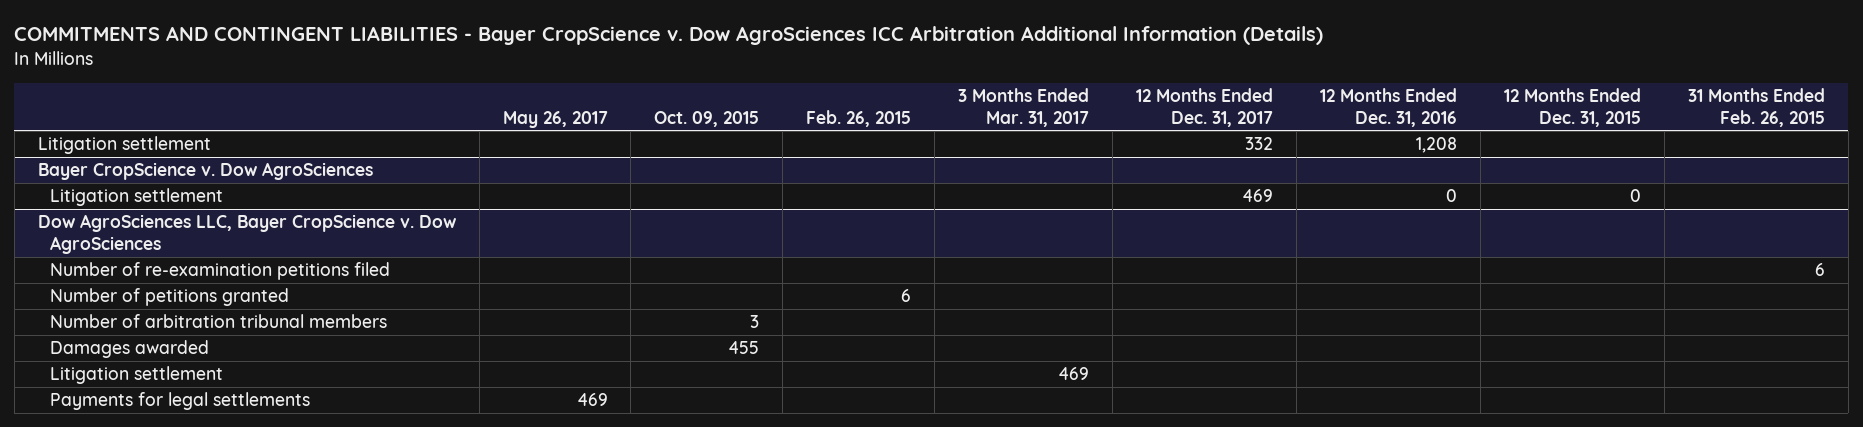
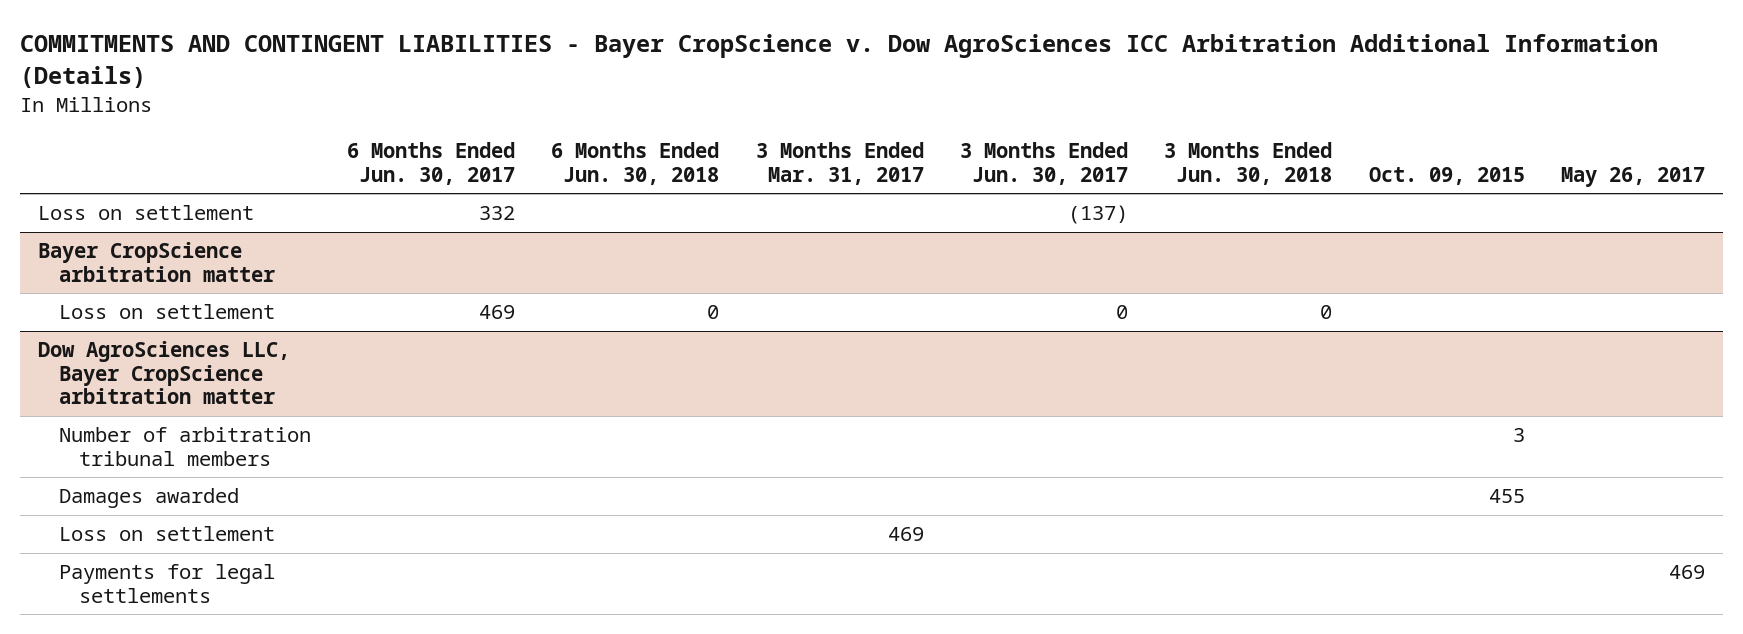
[806,109,912,127] Feb. 26, 2015 -> none
[1136,87,1274,127] 12 Months Ended Dec. 31, 2017 -> none
[1320,87,1458,127] 12 Months Ended Dec. 31, 2016 -> none
[1504,87,1642,127] 12 Months Ended Dec. 31, 2015 -> none
[1687,87,1825,127] 31 Months Ended Feb. 26, 2015 -> none
none -> [346,142,515,185] 6 Months Ended Jun. 30, 2017
none -> [551,142,720,185] 6 Months Ended Jun. 30, 2018
none -> [959,142,1128,185] 3 Months Ended Jun. 30, 2017
none -> [1164,142,1333,185] 3 Months Ended Jun. 30, 2018
[50,262,391,281] Number of re-examination petitions filed -> none
[50,288,290,307] Number of petitions granted -> none
[37,136,211,155] Litigation settlement -> [38,205,255,221] Loss on settlement
[37,162,373,181] Bayer CropScience v. Dow AgroSciences -> [38,242,275,282] Bayer CropScience arbitration matter
[50,188,224,207] Litigation settlement -> [58,304,275,320] Loss on settlement
[37,214,456,254] Dow AgroSciences LLC, Bayer CropScience v. Dow AgroSciences -> [38,341,291,405] Dow AgroSciences LLC, Bayer CropScience arbitration matter
[50,366,224,385] Litigation settlement -> [58,526,275,542] Loss on settlement

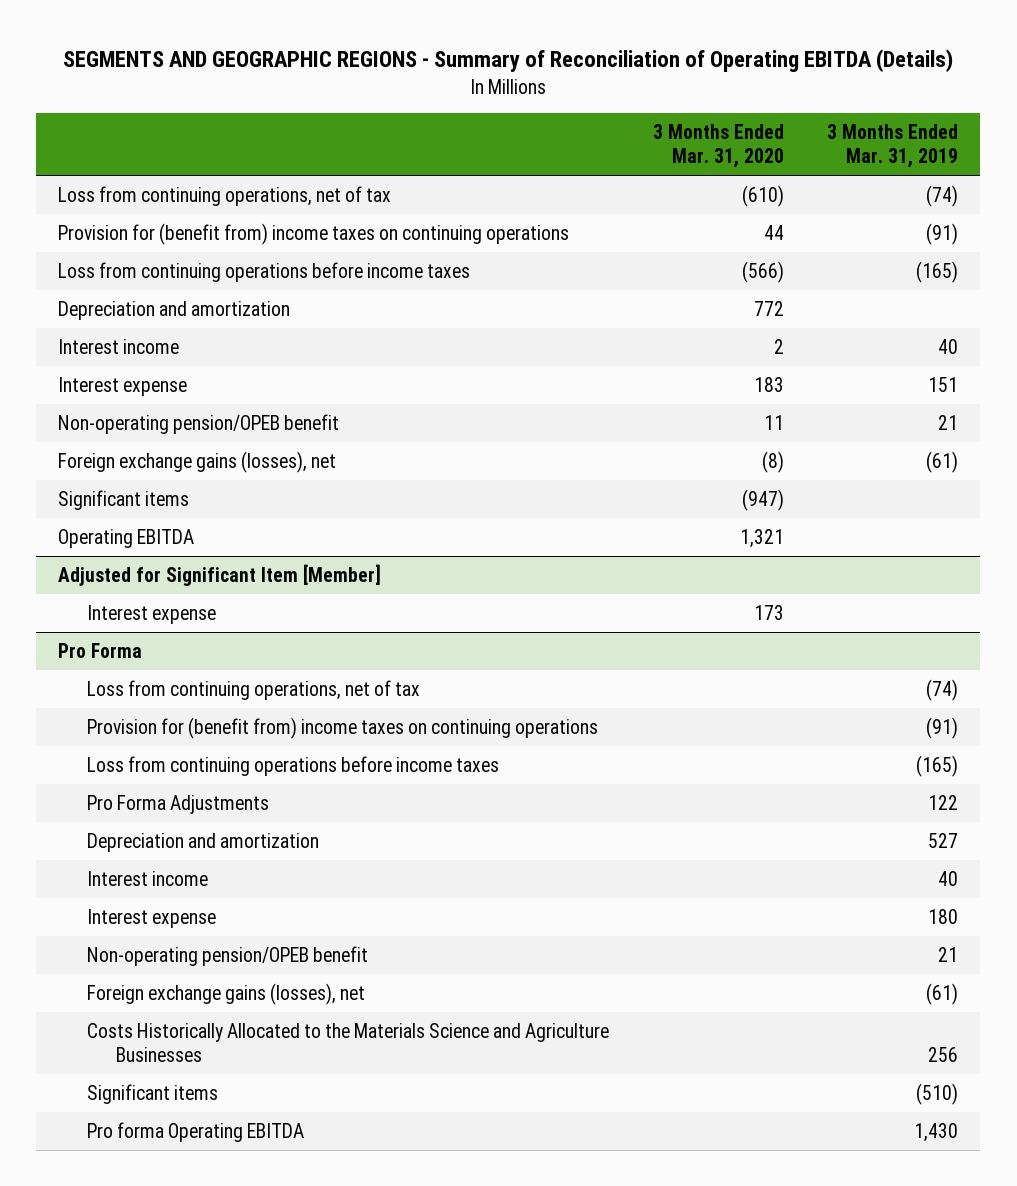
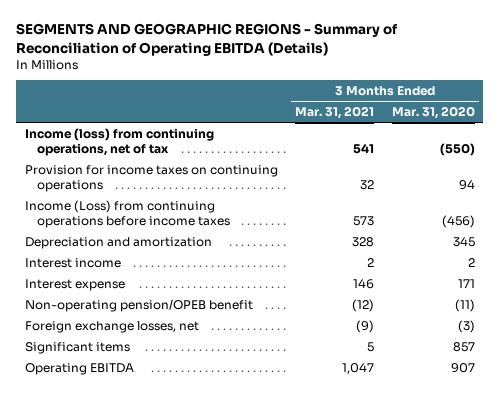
[827,124,959,169] 3 Months Ended Mar. 31, 2019 -> none
none -> [295,106,375,120] Mar. 31, 2021
[58,186,392,207] Loss from continuing operations, net of tax -> [24,127,214,157] Income (loss) from continuing operations, net of tax
[741,185,784,208] (610) -> [439,143,475,157] (550)
[58,223,570,246] Provision for (benefit from) income taxes on continuing operations -> [24,164,278,193] Provision for income taxes on continuing operations
[763,225,784,241] 44 -> [458,180,475,191] 94
[58,262,471,283] Loss from continuing operations before income taxes -> [24,199,230,229] Income (Loss) from continuing operations before income taxes
[741,261,784,284] (566) -> [441,215,475,229] (456)
[753,301,784,317] 772 -> [452,236,475,247] 345
[58,564,382,587] Adjusted for Significant Item [Member] -> none
[87,605,217,625] Interest expense -> none
[58,643,143,659] Pro Forma -> none
[87,680,421,701] Loss from continuing operations, net of tax -> none
[87,717,599,740] Provision for (benefit from) income taxes on continuing operations -> none
[87,756,500,777] Loss from continuing operations before income taxes -> none
[87,795,270,815] Pro Forma Adjustments -> none
[87,833,320,853] Depreciation and amortization -> none
[87,871,209,887] Interest income -> none
[87,909,217,929] Interest expense -> none
[87,946,369,967] Non-operating pension/OPEB benefit -> none
[87,983,366,1006] Foreign exchange gains (losses), net -> none
[87,1023,610,1062] Costs Historically Allocated to the Materials Science and Agriculture Businesses -> none
[87,1084,219,1105] Significant items -> none
[87,1122,305,1143] Pro forma Operating EBITDA -> none
[753,377,784,393] 183 -> [457,278,475,288] 171
[763,415,784,431] 11 -> [454,298,475,312] (11)
[58,451,337,474] Foreign exchange gains (losses), net -> [24,320,199,333] Foreign exchange losses, net
[761,451,784,474] (8) -> [457,319,475,333] (3)
[741,489,784,512] (947) -> [452,341,475,352] 857
[739,529,784,549] 1,321 -> [450,362,475,373] 907

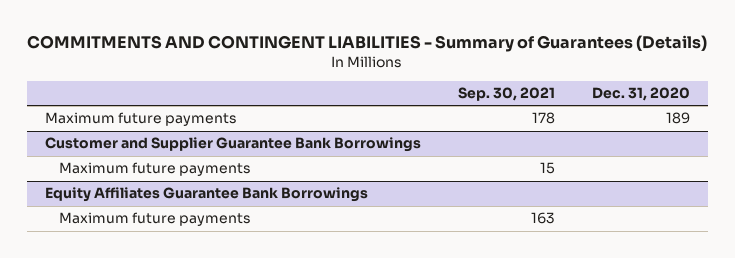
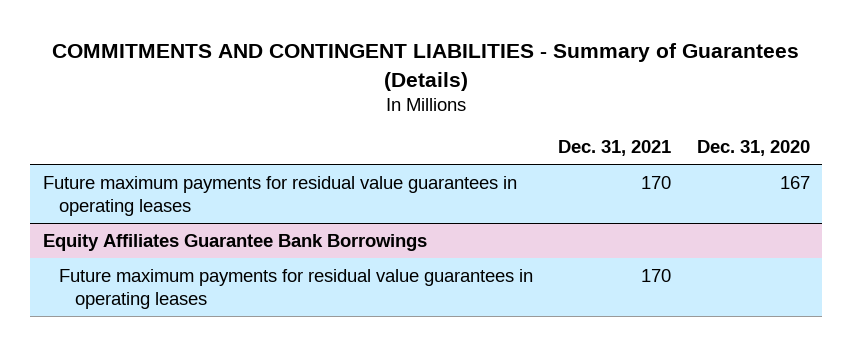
[457,87,555,102] Sep. 30, 2021 -> none
none -> [558,140,672,157] Dec. 31, 2021
[44,137,421,153] Customer and Supplier Guarantee Bank Borrowings -> none
[59,162,252,177] Maximum future payments -> none
[44,112,237,127] Maximum future payments -> [42,175,517,217] Future maximum payments for residual value guarantees in operating leases
[665,112,690,125] 189 -> [779,175,810,189] 167
[59,212,252,227] Maximum future payments -> [59,268,534,310] Future maximum payments for residual value guarantees in operating leases

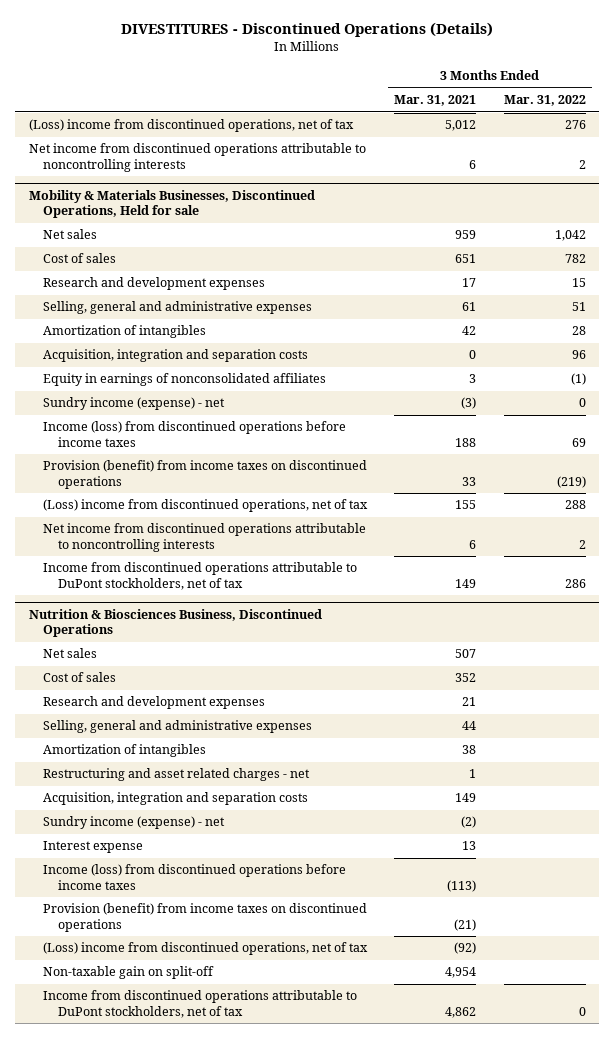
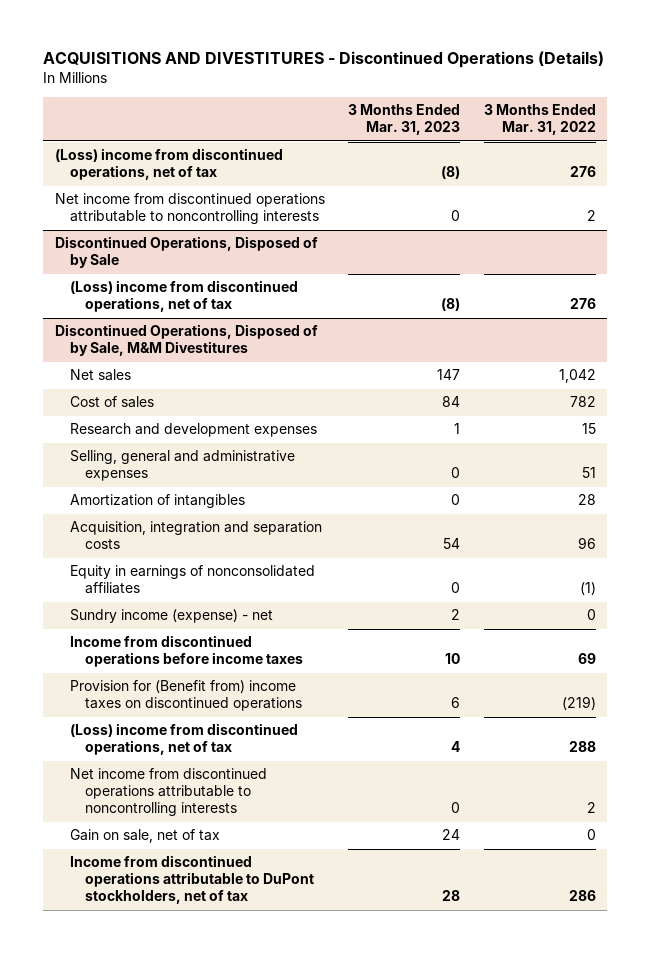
[121,22,494,38] DIVESTITURES - Discontinued Operations (Details) -> [42,51,604,69] ACQUISITIONS AND DIVESTITURES - Discontinued Operations (Details)
[394,95,477,107] Mar. 31, 2021 -> none
none -> [348,104,461,136] 3 Months Ended Mar. 31, 2023
none -> [54,236,318,269] Discontinued Operations, Disposed of by Sale
none -> [69,280,298,313] (Loss) income from discontinued operations, net of tax
[28,190,315,219] Mobility & Materials Businesses, Discontinued Operations, Held for sale -> [54,324,318,357] Discontinued Operations, Disposed of by Sale, M&M Divestitures
[43,421,347,447] Income (loss) from discontinued operations before income taxes -> [69,635,303,668] Income from discontinued operations before income taxes
[43,460,368,489] Provision (benefit) from income taxes on discontinued operations -> [69,680,302,712] Provision for (Benefit from) income taxes on discontinued operations
none -> [69,829,220,844] Gain on sale, net of tax
[28,609,322,638] Nutrition & Biosciences Business, Discontinued Operations -> none
[43,648,98,659] Net sales -> none
[43,672,117,683] Cost of sales -> none
[43,696,266,710] Research and development expenses -> none
[43,720,313,734] Selling, general and administrative expenses -> none
[43,744,207,758] Amortization of intangibles -> none
[43,768,311,782] Restructuring and asset related charges - net -> none
[43,792,309,806] Acquisition, integration and separation costs -> none
[43,816,226,830] Sundry income (expense) - net -> none
[43,841,144,854] Interest expense -> none
[43,864,347,890] Income (loss) from discontinued operations before income taxes -> none
[43,903,368,932] Provision (benefit) from income taxes on discontinued operations -> none
[43,942,369,956] (Loss) income from discontinued operations, net of tax -> none
[43,966,215,980] Non-taxable gain on split-off -> none
[43,990,358,1018] Income from discontinued operations attributable to DuPont stockholders, net of tax -> none

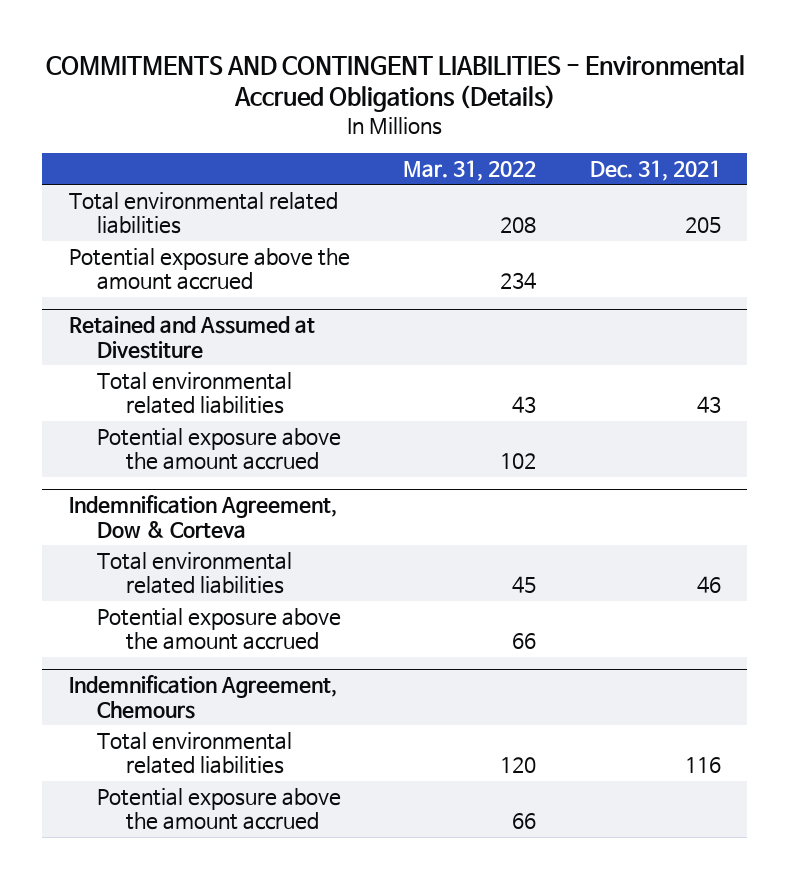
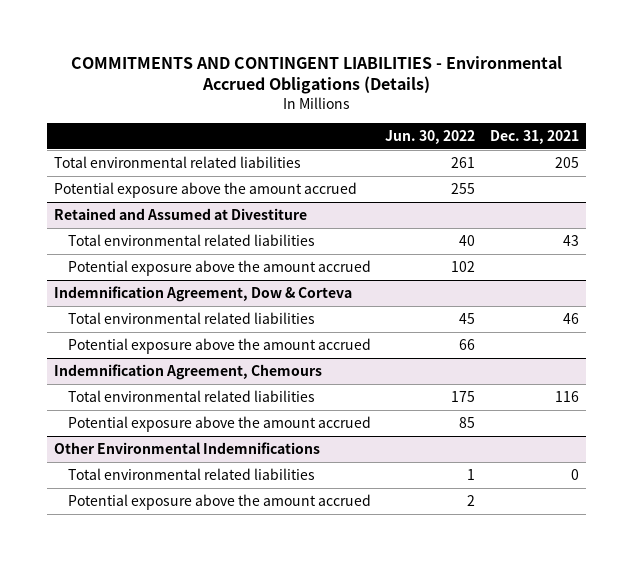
[403,159,537,181] Mar. 31, 2022 -> none
none -> [385,129,476,144] Jun. 30, 2022
none -> [54,442,321,455] Other Environmental Indemnifications
none -> [67,468,315,481] Total environmental related liabilities
none -> [67,494,371,511] Potential exposure above the amount accrued

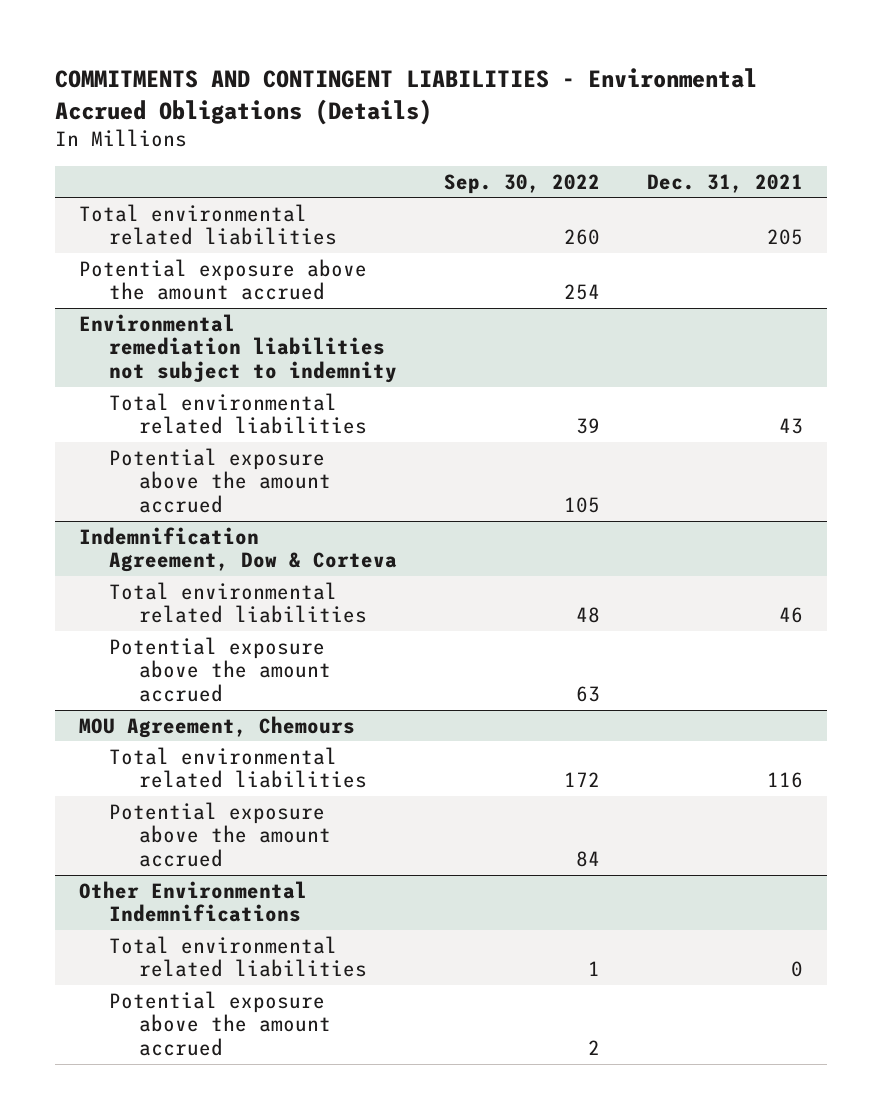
[385,129,476,144] Jun. 30, 2022 -> none
none -> [444,173,601,194] Sep. 30, 2022
[54,208,308,221] Retained and Assumed at Divestiture -> [78,313,398,384] Environmental remediation liabilities not subject to indemnity
[54,364,323,381] Indemnification Agreement, Chemours -> [78,715,355,738] MOU Agreement, Chemours

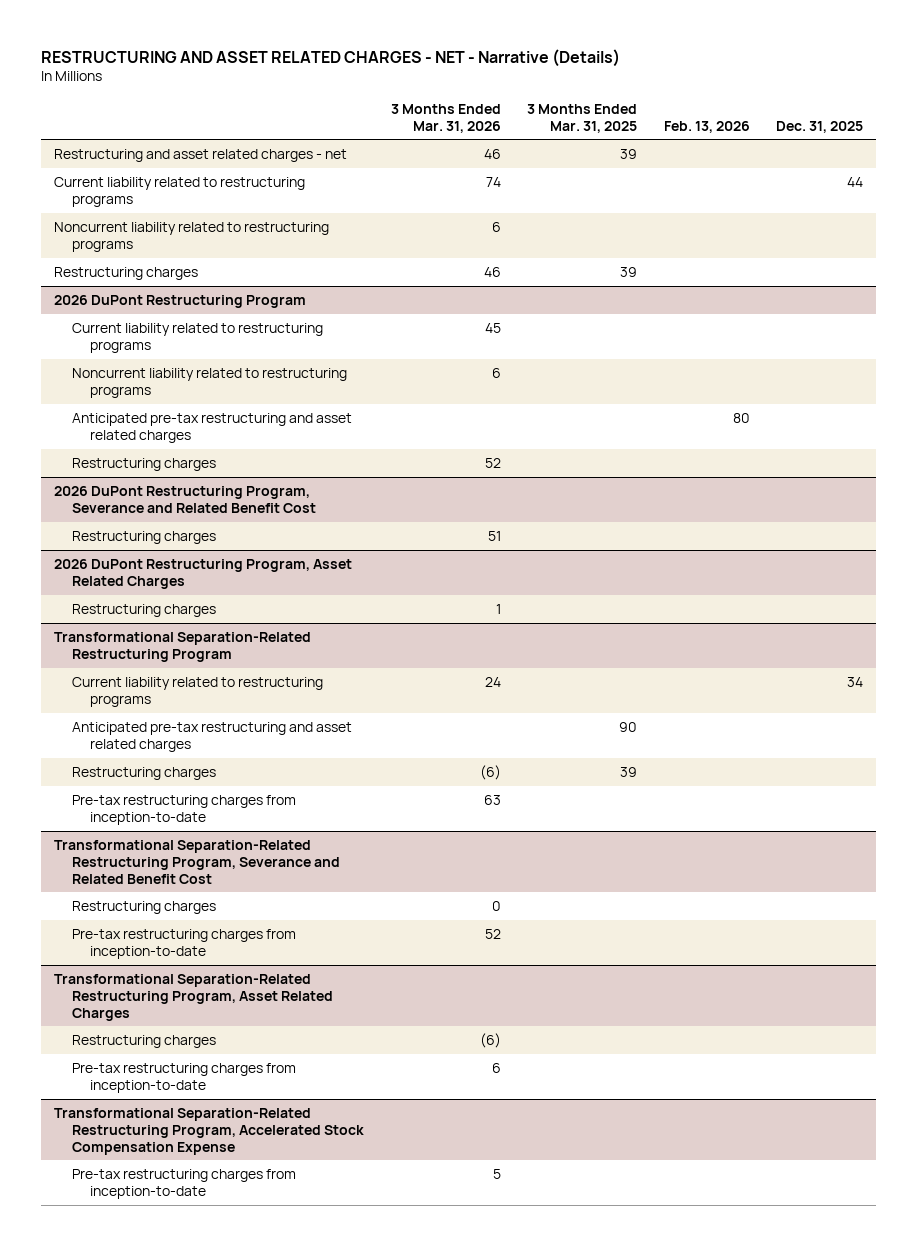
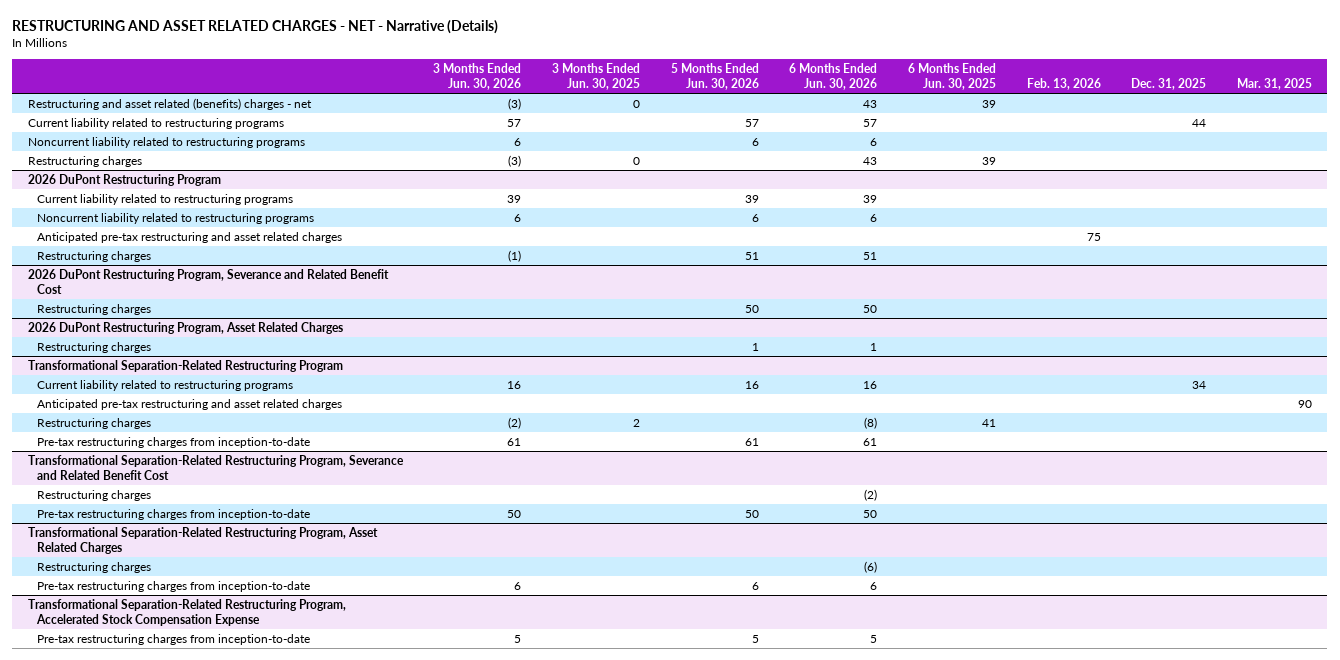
[390,103,501,133] 3 Months Ended Mar. 31, 2026 -> none
[527,103,638,133] 3 Months Ended Mar. 31, 2025 -> none
none -> [433,62,522,90] 3 Months Ended Jun. 30, 2026
none -> [552,62,641,90] 3 Months Ended Jun. 30, 2025
none -> [670,62,759,90] 5 Months Ended Jun. 30, 2026
none -> [789,62,878,90] 6 Months Ended Jun. 30, 2026
none -> [907,62,996,90] 6 Months Ended Jun. 30, 2025
none -> [1236,77,1312,90] Mar. 31, 2025
[54,148,348,162] Restructuring and asset related charges - net -> [27,97,312,110] Restructuring and asset related (benefits) charges - net
[732,412,750,423] 80 -> [1086,232,1101,241] 75

